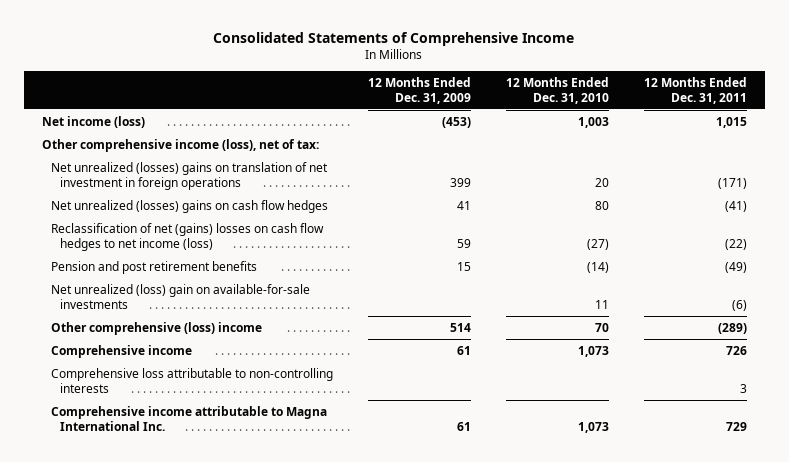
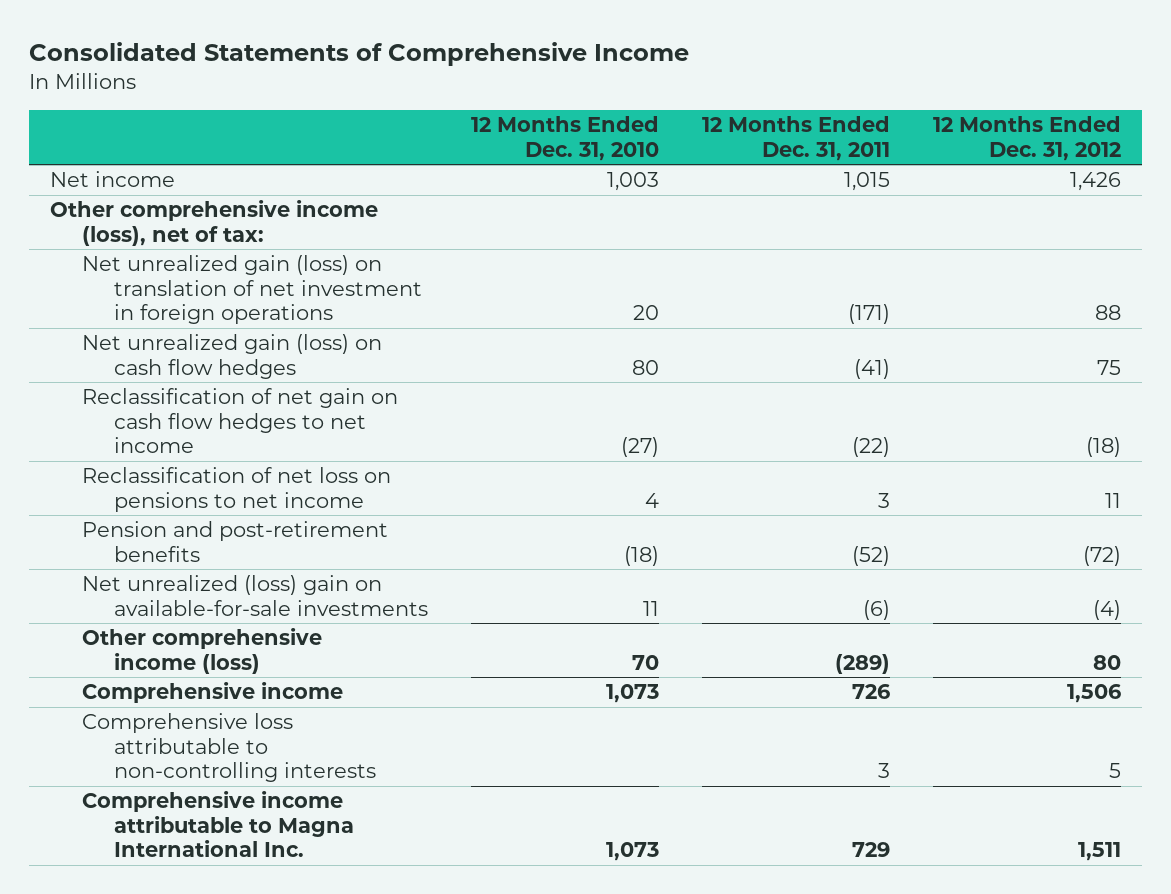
[367,77,471,104] 12 Months Ended Dec. 31, 2009 -> none
none -> [932,116,1121,161] 12 Months Ended Dec. 31, 2012
[41,116,145,129] Net income (loss) -> [50,171,176,188] Net income
[50,162,328,190] Net unrealized (losses) gains on translation of net investment in foreign operations -> [81,255,422,325] Net unrealized gain (loss) on translation of net investment in foreign operations
[50,200,328,214] Net unrealized (losses) gains on cash flow hedges -> [81,334,382,379] Net unrealized gain (loss) on cash flow hedges
[50,223,324,251] Reclassification of net (gains) losses on cash flow hedges to net income (loss) -> [81,388,398,454] Reclassification of net gain on cash flow hedges to net income
none -> [81,467,391,512] Reclassification of net loss on pensions to net income
[50,261,257,275] Pension and post retirement benefits -> [81,521,388,562] Pension and post-retirement benefits
[586,262,609,274] (14) -> [623,545,659,566] (18)
[725,262,748,274] (49) -> [851,545,890,566] (52)
[50,322,262,336] Other comprehensive (loss) income -> [81,628,322,674] Other comprehensive income (loss)

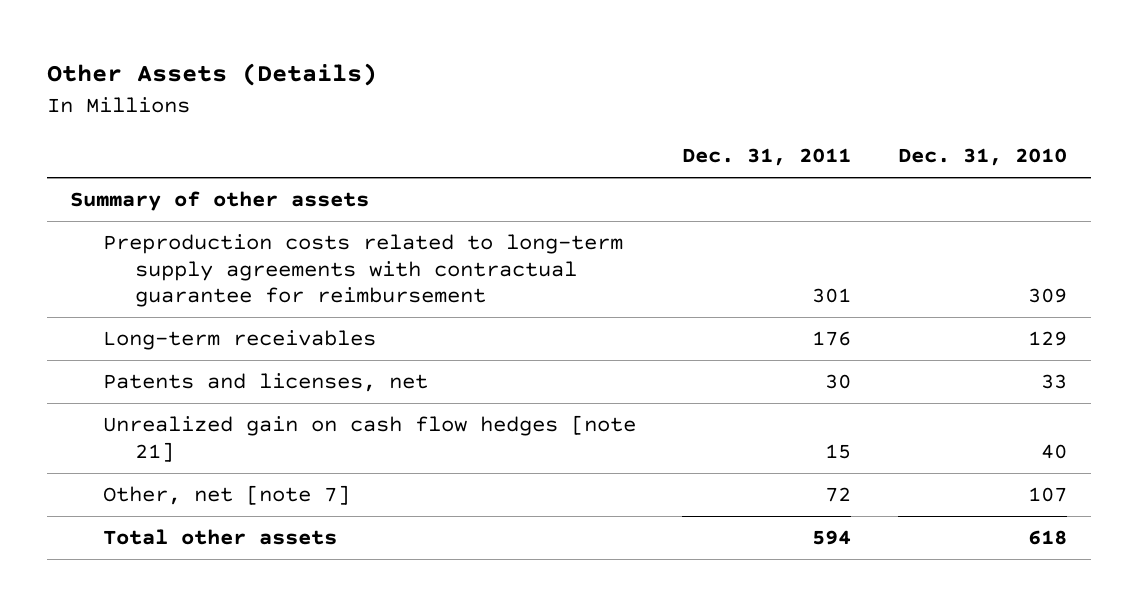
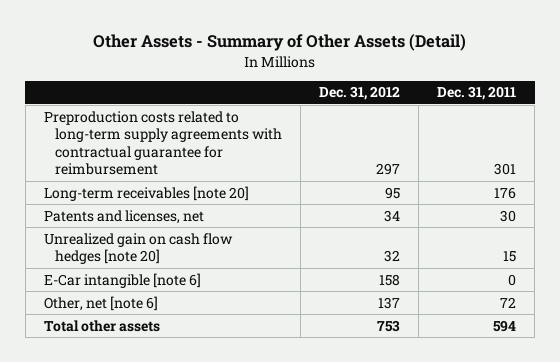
[46,63,377,87] Other Assets (Details) -> [92,34,466,52] Other Assets - Summary of Other Assets (Detail)
[898,148,1068,167] Dec. 31, 2010 -> none
none -> [319,86,401,101] Dec. 31, 2012
[70,191,370,212] Summary of other assets -> none
[102,330,376,351] Long-term receivables -> [43,185,249,201] Long-term receivables [note 20]
[102,415,636,462] Unrealized gain on cash flow hedges [note 21] -> [43,232,233,265] Unrealized gain on cash flow hedges [note 20]
none -> [43,272,201,288] E-Car intangible [note 6]
[102,485,350,506] Other, net [note 7] -> [43,295,158,311] Other, net [note 6]

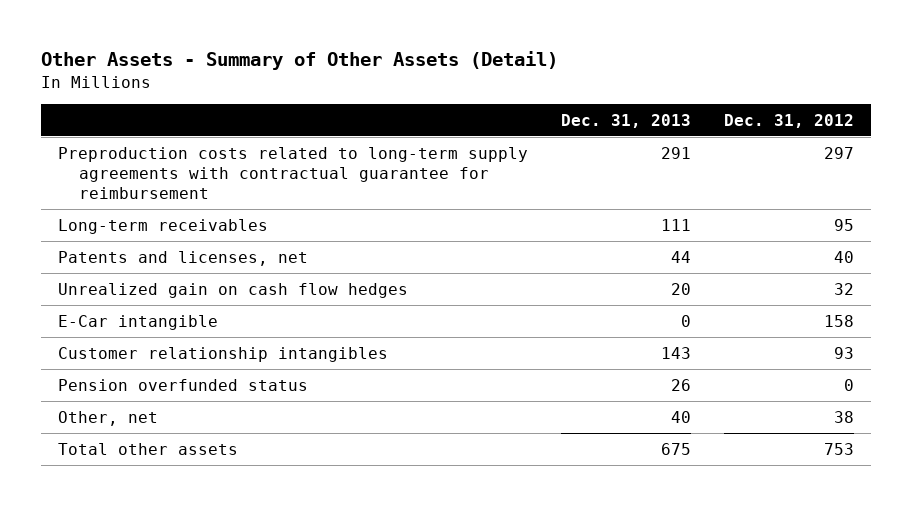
[437,86,517,101] Dec. 31, 2011 -> none
none -> [560,114,691,129] Dec. 31, 2013
[43,185,249,201] Long-term receivables [note 20] -> [57,218,268,234] Long-term receivables
[384,209,401,222] 34 -> [833,250,854,263] 40
[43,232,233,265] Unrealized gain on cash flow hedges [note 20] -> [57,282,408,298] Unrealized gain on cash flow hedges
[43,272,201,288] E-Car intangible [note 6] -> [57,314,218,330] E-Car intangible
none -> [57,346,388,362] Customer relationship intangibles
none -> [57,378,308,391] Pension overfunded status
[43,295,158,311] Other, net [note 6] -> [57,410,158,426] Other, net
[378,296,401,309] 137 -> [833,410,854,423] 38

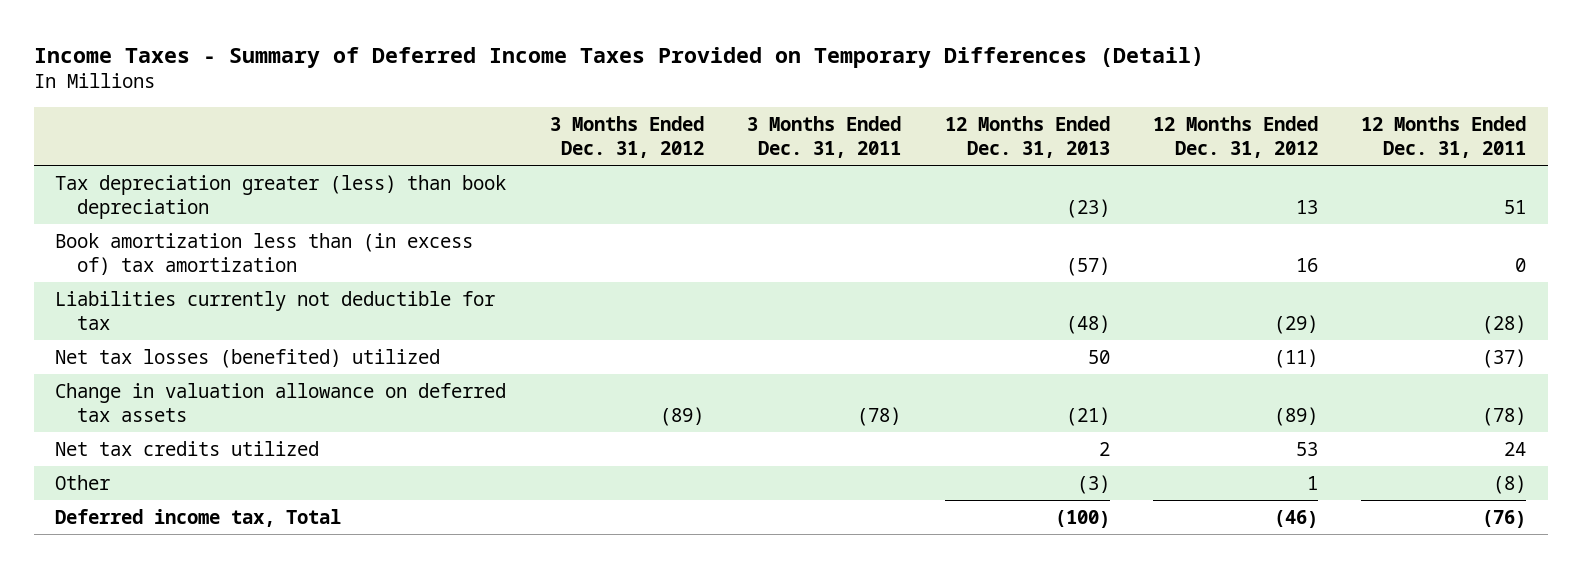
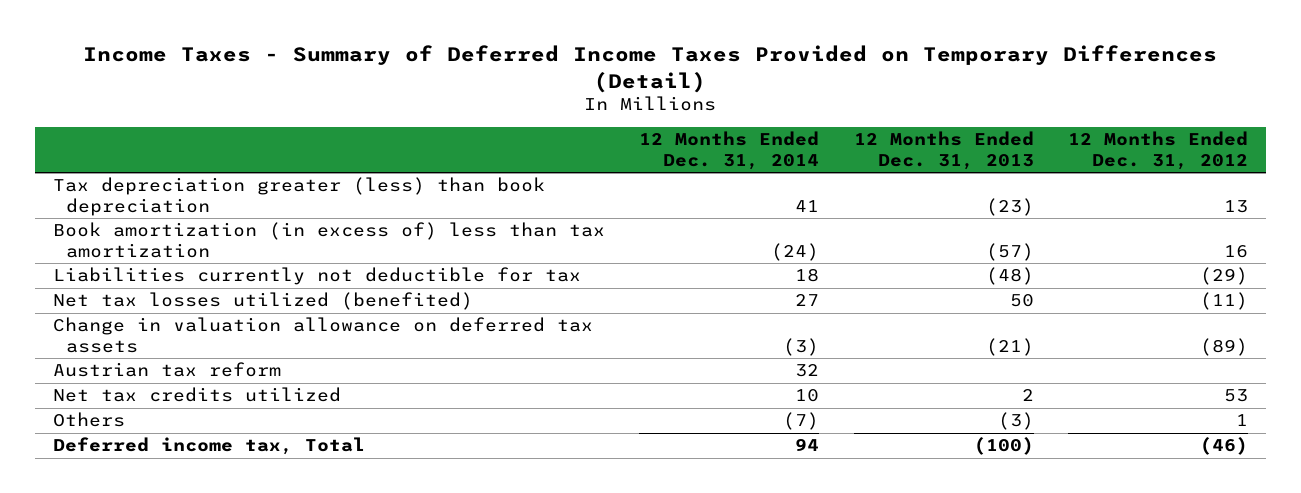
[549,116,704,159] 3 Months Ended Dec. 31, 2012 -> none
[747,116,902,159] 3 Months Ended Dec. 31, 2011 -> none
[1361,116,1527,159] 12 Months Ended Dec. 31, 2011 -> none
none -> [639,131,820,170] 12 Months Ended Dec. 31, 2014
[55,232,474,275] Book amortization less than (in excess of) tax amortization -> [52,222,605,258] Book amortization (in excess of) less than tax amortization
[55,348,441,368] Net tax losses (benefited) utilized -> [52,292,473,311] Net tax losses utilized (benefited)
none -> [52,362,281,378] Austrian tax reform
[55,474,111,490] Other -> [52,412,125,428] Others

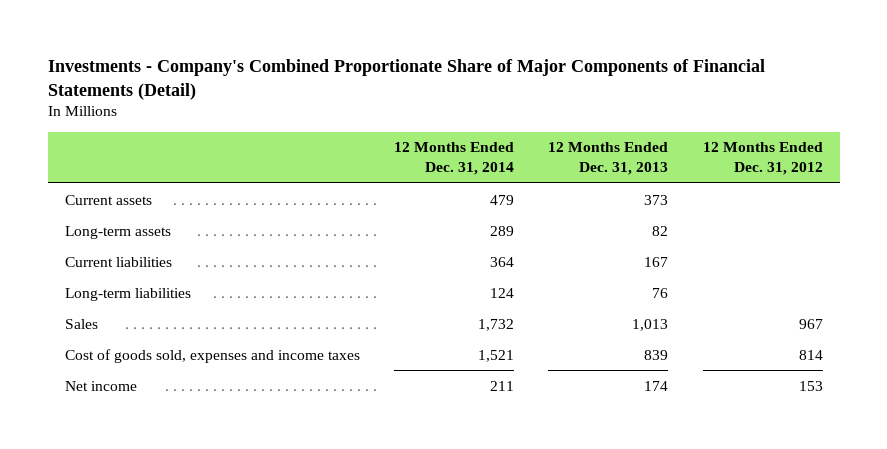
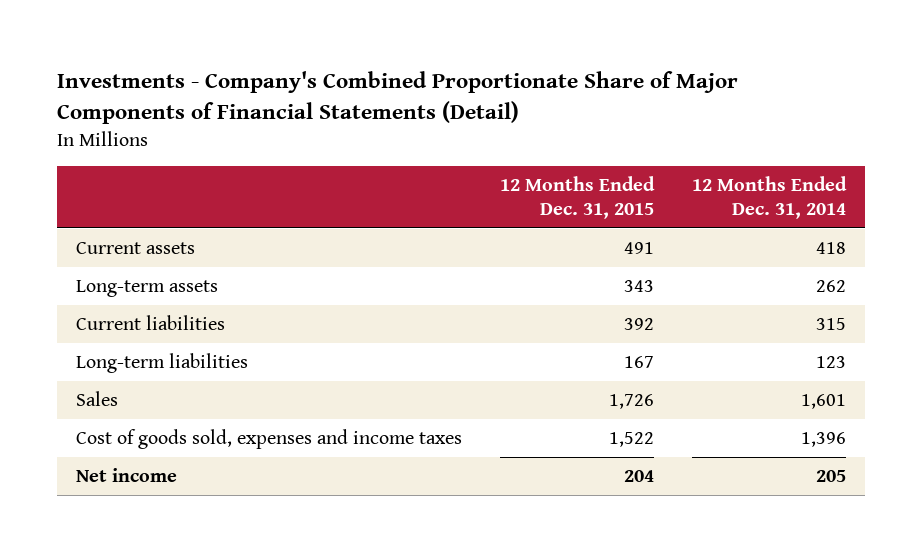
[548,142,669,175] 12 Months Ended Dec. 31, 2013 -> none
[702,142,823,175] 12 Months Ended Dec. 31, 2012 -> none
none -> [500,176,656,220] 12 Months Ended Dec. 31, 2015
[490,194,515,205] 479 -> [816,242,847,255] 418
[490,225,515,236] 289 -> [816,280,847,293] 262
[490,256,515,267] 364 -> [816,318,847,331] 315
[490,287,515,298] 124 -> [816,356,847,369] 123
[478,318,515,331] 1,732 -> [801,394,847,410] 1,601
[478,349,515,362] 1,521 -> [801,432,847,448] 1,396
[490,380,515,391] 211 -> [816,470,847,483] 205

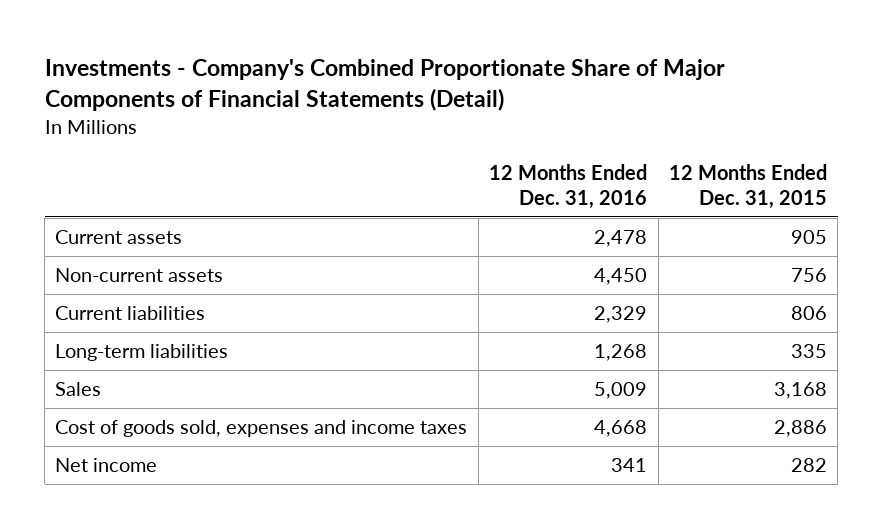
[692,176,848,220] 12 Months Ended Dec. 31, 2014 -> none
none -> [489,164,648,210] 12 Months Ended Dec. 31, 2016
[624,242,655,255] 491 -> [790,230,827,245] 905
[75,280,218,298] Long-term assets -> [55,268,224,283] Non-current assets
[624,280,655,293] 343 -> [790,268,827,283] 756
[624,318,655,331] 392 -> [790,306,827,321] 806
[624,356,655,369] 167 -> [790,344,827,359] 335
[609,394,655,410] 1,726 -> [773,382,827,400] 3,168
[609,432,655,448] 1,522 -> [773,420,827,438] 2,886
[624,470,655,483] 204 -> [790,458,827,473] 282

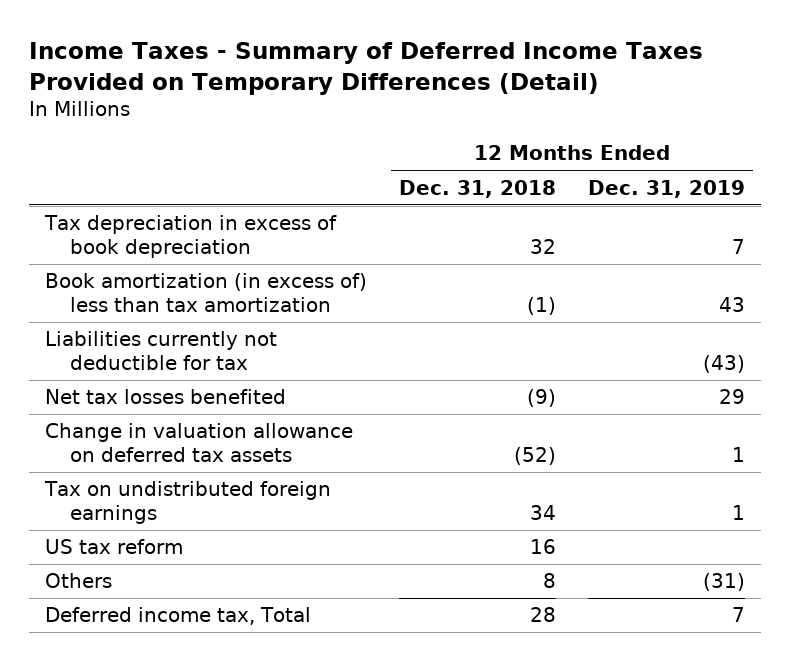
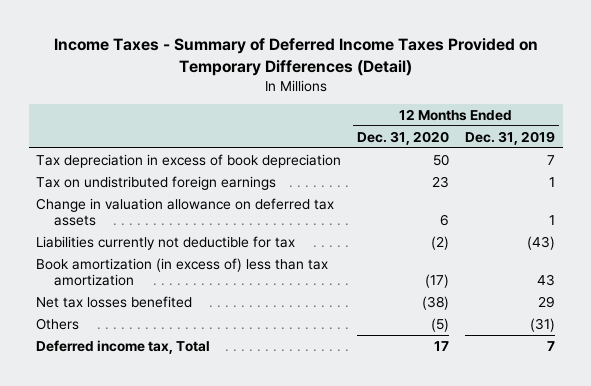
[398,179,556,198] Dec. 31, 2018 -> none
none -> [357,130,450,145] Dec. 31, 2020
[43,481,331,525] Tax on undistributed foreign earnings -> [36,175,277,190] Tax on undistributed foreign earnings
[44,423,353,463] Change in valuation allowance on deferred tax assets -> [36,197,335,226] Change in valuation allowance on deferred tax assets
[44,273,367,313] Book amortization (in excess of) less than tax amortization -> [36,257,329,286] Book amortization (in excess of) less than tax amortization
[44,539,183,555] US tax reform -> none

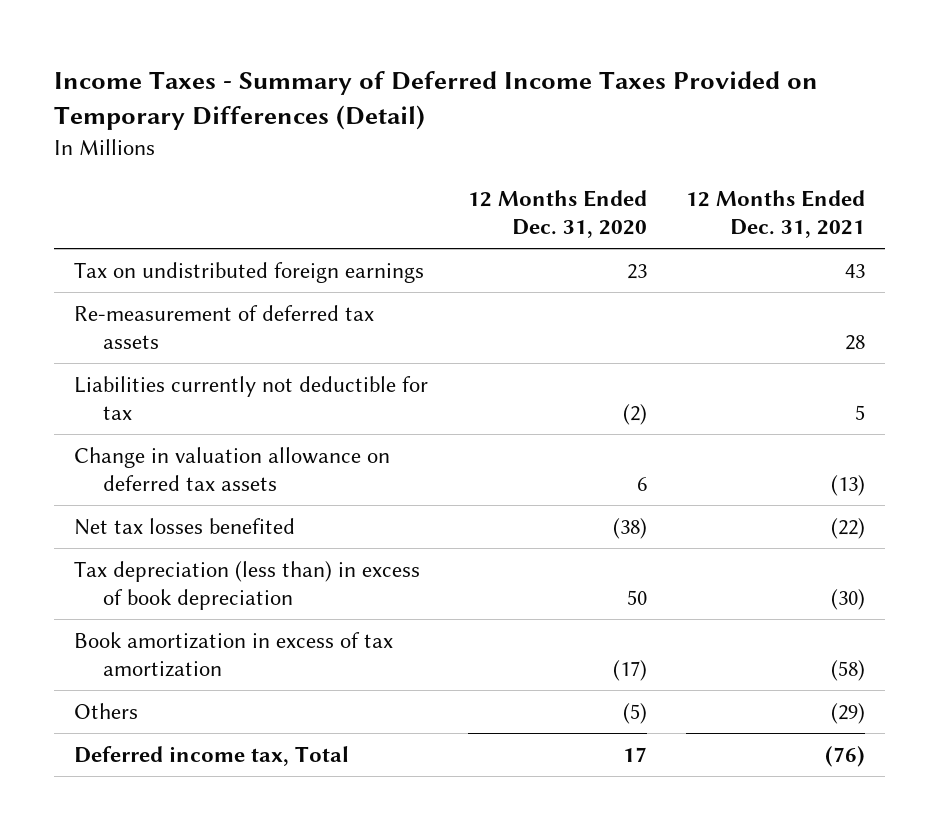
[464,130,555,145] Dec. 31, 2019 -> none
none -> [686,190,866,239] 12 Months Ended Dec. 31, 2021
[36,153,342,168] Tax depreciation in excess of book depreciation -> none
none -> [74,304,375,349] Re-measurement of deferred tax assets
[36,257,329,286] Book amortization (in excess of) less than tax amortization -> none
[36,197,335,226] Change in valuation allowance on deferred tax assets -> [74,446,391,491] Change in valuation allowance on deferred tax assets
none -> [74,560,421,610] Tax depreciation (less than) in excess of book depreciation
none -> [74,631,394,677] Book amortization in excess of tax amortization

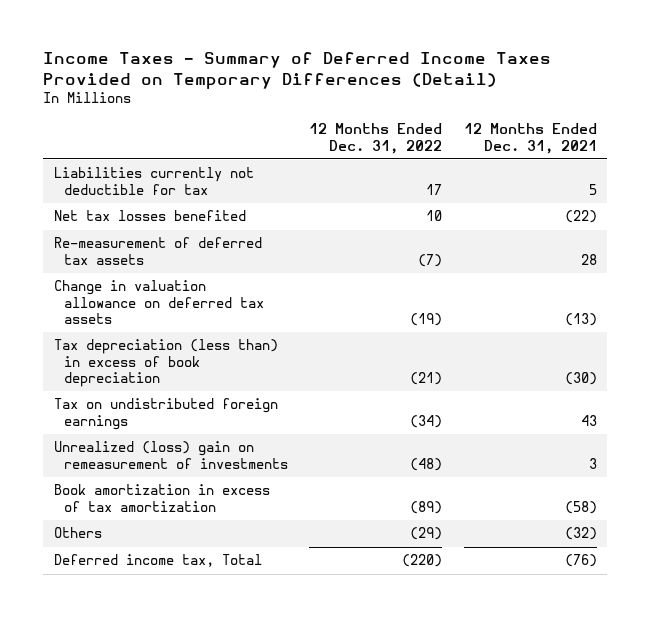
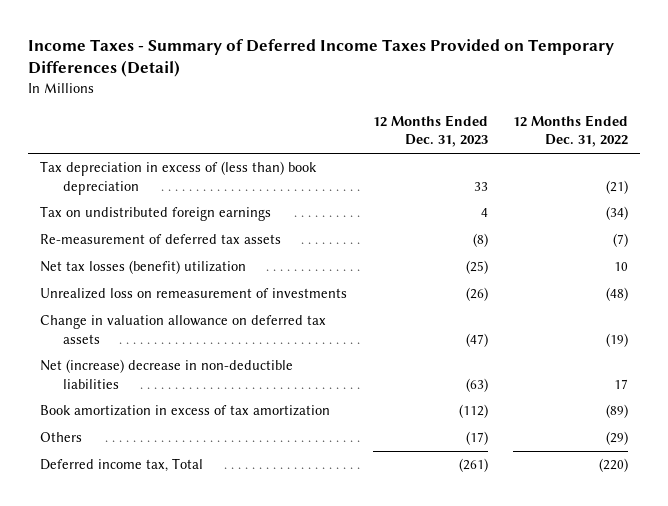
[463,123,597,154] 12 Months Ended Dec. 31, 2021 -> none
none -> [372,114,488,148] 12 Months Ended Dec. 31, 2023
[53,167,254,195] Liabilities currently not deductible for tax -> none
[53,210,246,222] Net tax losses benefited -> none
none -> [40,161,318,195] Tax depreciation in excess of (less than) book depreciation
[53,398,278,430] Tax on undistributed foreign earnings -> [40,206,272,222] Tax on undistributed foreign earnings
none -> [40,260,247,275] Net tax losses (benefit) utilization
none -> [40,288,348,300] Unrealized loss on remeasurement of investments
[53,339,278,387] Tax depreciation (less than) in excess of book depreciation -> none
[53,441,289,469] Unrealized (loss) gain on remeasurement of investments -> none
none -> [40,359,294,389] Net (increase) decrease in non-deductible liabilities

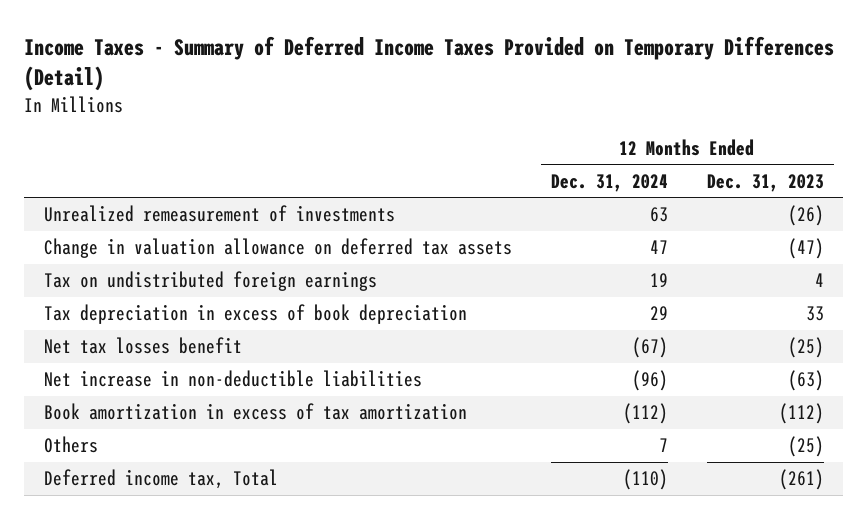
[512,114,628,148] 12 Months Ended Dec. 31, 2022 -> none
none -> [550,173,668,192] Dec. 31, 2024
[40,161,318,195] Tax depreciation in excess of (less than) book depreciation -> none
[40,234,282,245] Re-measurement of deferred tax assets -> none
[40,260,247,275] Net tax losses (benefit) utilization -> none
[40,288,348,300] Unrealized loss on remeasurement of investments -> [43,205,395,223] Unrealized remeasurement of investments
[40,206,272,222] Tax on undistributed foreign earnings -> [43,271,377,292] Tax on undistributed foreign earnings
none -> [43,304,467,325] Tax depreciation in excess of book depreciation
none -> [43,337,242,355] Net tax losses benefit
[40,359,294,389] Net (increase) decrease in non-deductible liabilities -> [43,370,422,388] Net increase in non-deductible liabilities
[465,431,488,446] (17) -> [787,436,824,458] (25)

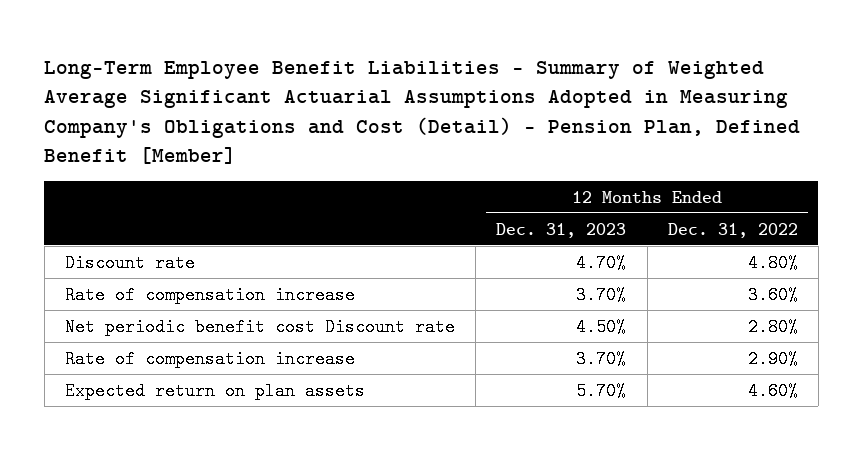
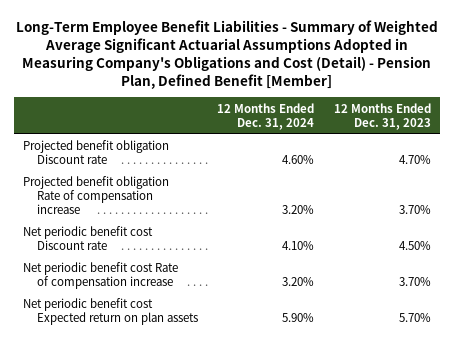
[667,222,798,238] Dec. 31, 2022 -> none
none -> [217,102,315,130] 12 Months Ended Dec. 31, 2024
[64,253,195,272] Discount rate -> [23,140,170,165] Projected benefit obligation Discount rate
[64,285,355,304] Rate of compensation increase -> [23,176,170,215] Projected benefit obligation Rate of compensation increase
[64,349,355,368] Rate of compensation increase -> [23,262,179,290] Net periodic benefit cost Rate of compensation increase
[64,381,365,400] Expected return on plan assets -> [23,298,198,326] Net periodic benefit cost Expected return on plan assets

